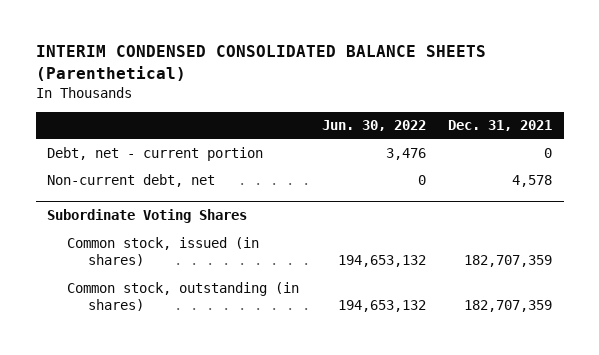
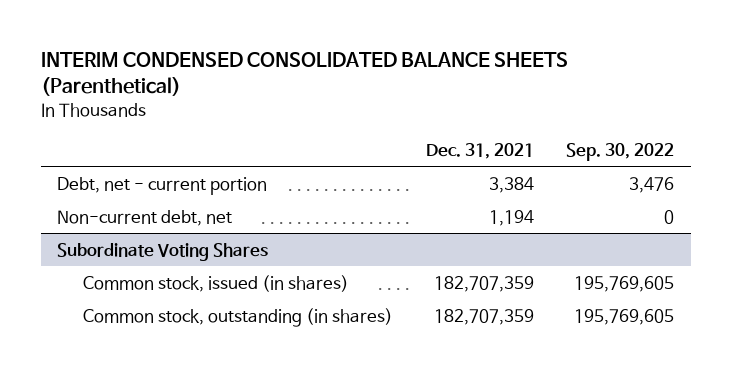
[321,120,426,132] Jun. 30, 2022 -> none
none -> [566,143,675,162] Sep. 30, 2022
[544,147,553,158] 0 -> [488,176,534,193] 3,384
[512,174,553,187] 4,578 -> [488,209,534,226] 1,194

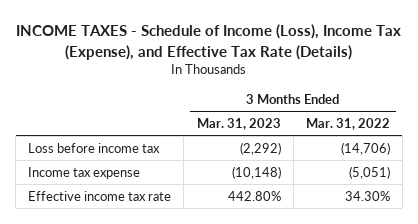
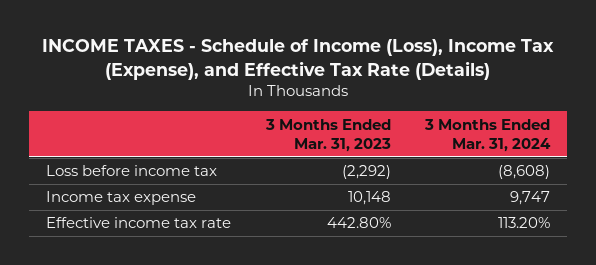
[305,117,390,130] Mar. 31, 2022 -> none
none -> [423,118,551,153] 3 Months Ended Mar. 31, 2024
[231,165,281,179] (10,148) -> [347,191,391,206] 10,148

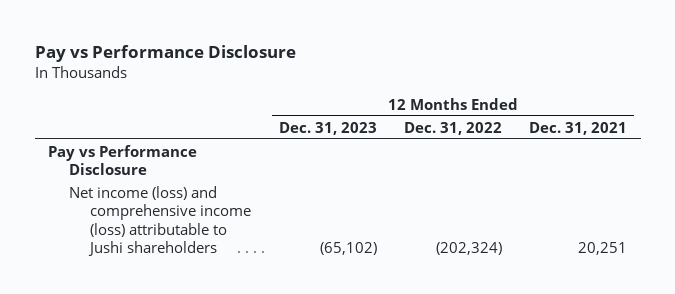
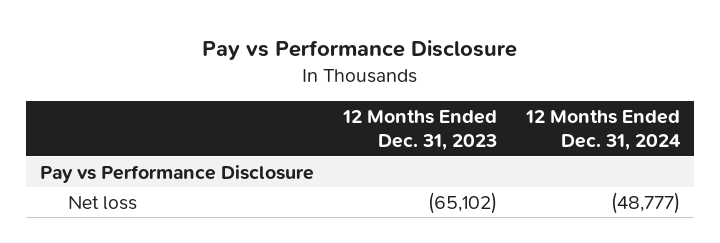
[403,121,502,135] Dec. 31, 2022 -> none
[529,121,628,135] Dec. 31, 2021 -> none
none -> [525,109,682,151] 12 Months Ended Dec. 31, 2024
[69,185,252,256] Net income (loss) and comprehensive income (loss) attributable to Jushi shareholders -> [67,195,137,210] Net loss

